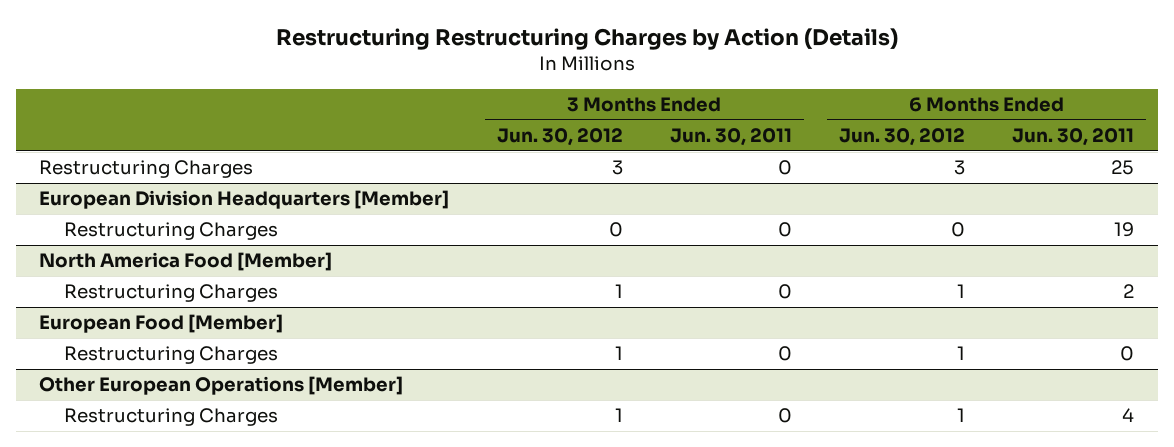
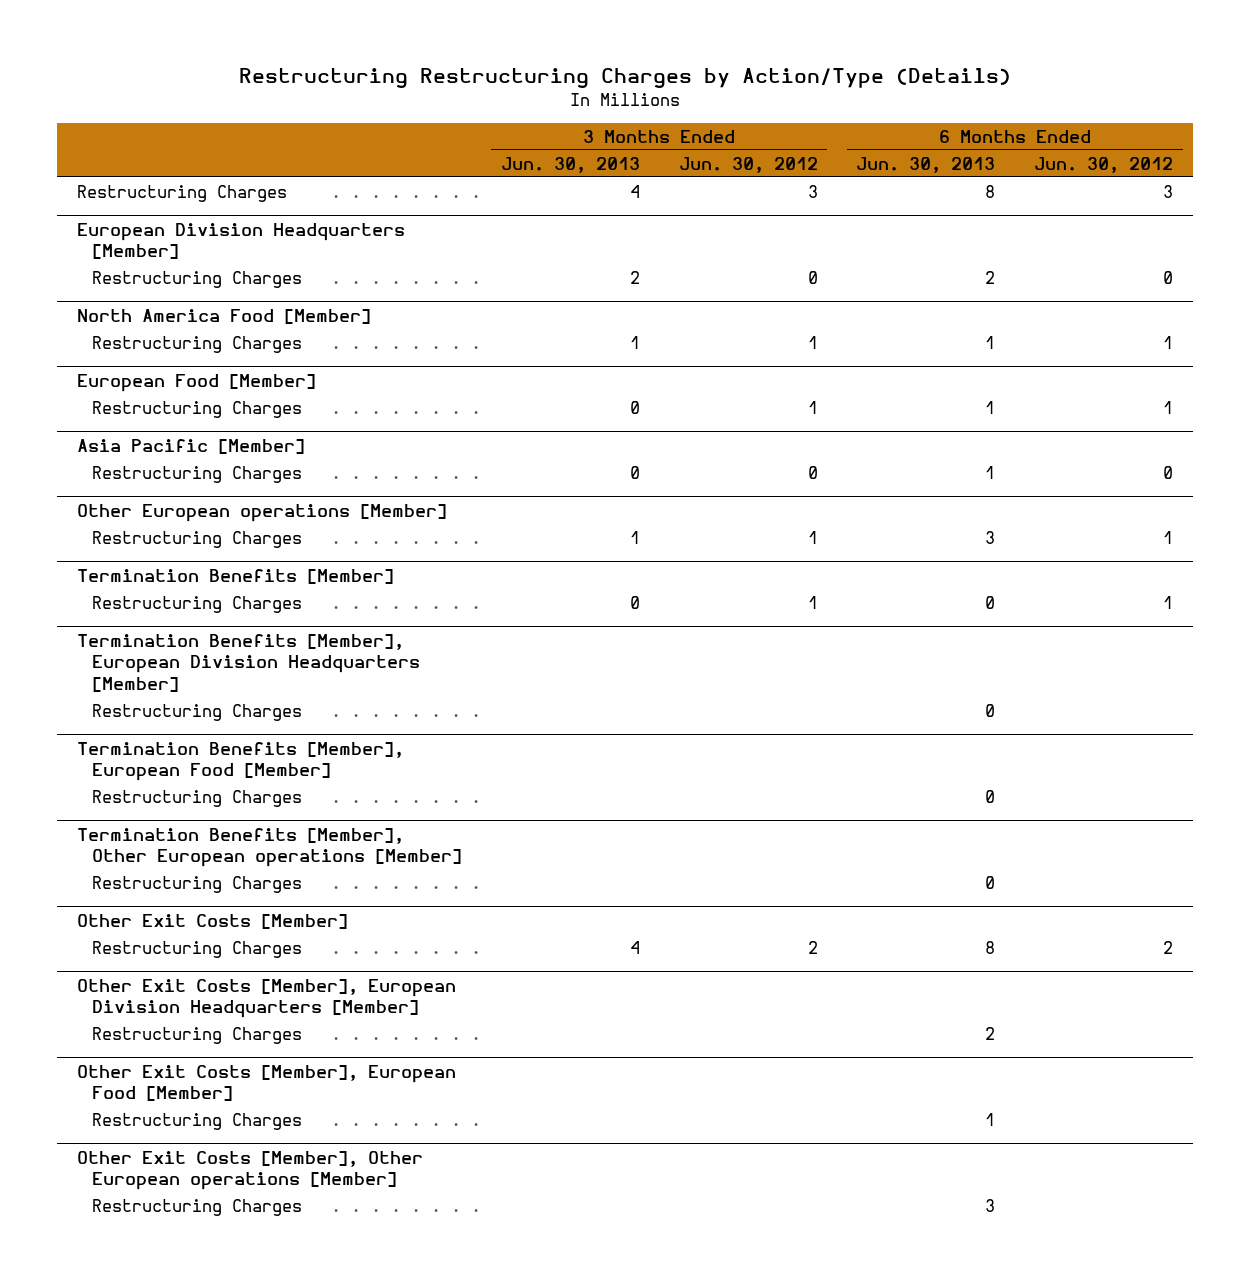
[275,27,898,50] Restructuring Restructuring Charges by Action (Details) -> [239,68,1012,89] Restructuring Restructuring Charges by Action/Type (Details)
[669,127,792,146] Jun. 30, 2011 -> none
[1012,127,1135,146] Jun. 30, 2011 -> none
none -> [500,156,640,173] Jun. 30, 2013
none -> [856,156,996,173] Jun. 30, 2013
none -> [76,438,305,454] Asia Pacific [Member]
none -> [91,465,302,483] Restructuring Charges
[39,376,404,396] Other European Operations [Member] -> [76,503,447,522] Other European operations [Member]
none -> [76,568,394,584] Termination Benefits [Member]
none -> [91,595,302,613] Restructuring Charges
none -> [76,633,420,692] Termination Benefits [Member], European Division Headquarters [Member]
none -> [91,703,302,721] Restructuring Charges
none -> [76,741,404,782] Termination Benefits [Member], European Food [Member]
none -> [91,789,302,807] Restructuring Charges
none -> [76,827,462,868] Termination Benefits [Member], Other European operations [Member]
none -> [91,875,302,893] Restructuring Charges
none -> [76,913,348,929] Other Exit Costs [Member]
none -> [91,940,302,958] Restructuring Charges
none -> [76,978,456,1019] Other Exit Costs [Member], European Division Headquarters [Member]
none -> [91,1026,302,1044] Restructuring Charges
none -> [76,1064,456,1102] Other Exit Costs [Member], European Food [Member]
none -> [91,1112,302,1130] Restructuring Charges
none -> [76,1150,423,1191] Other Exit Costs [Member], Other European operations [Member]
none -> [91,1198,302,1216] Restructuring Charges

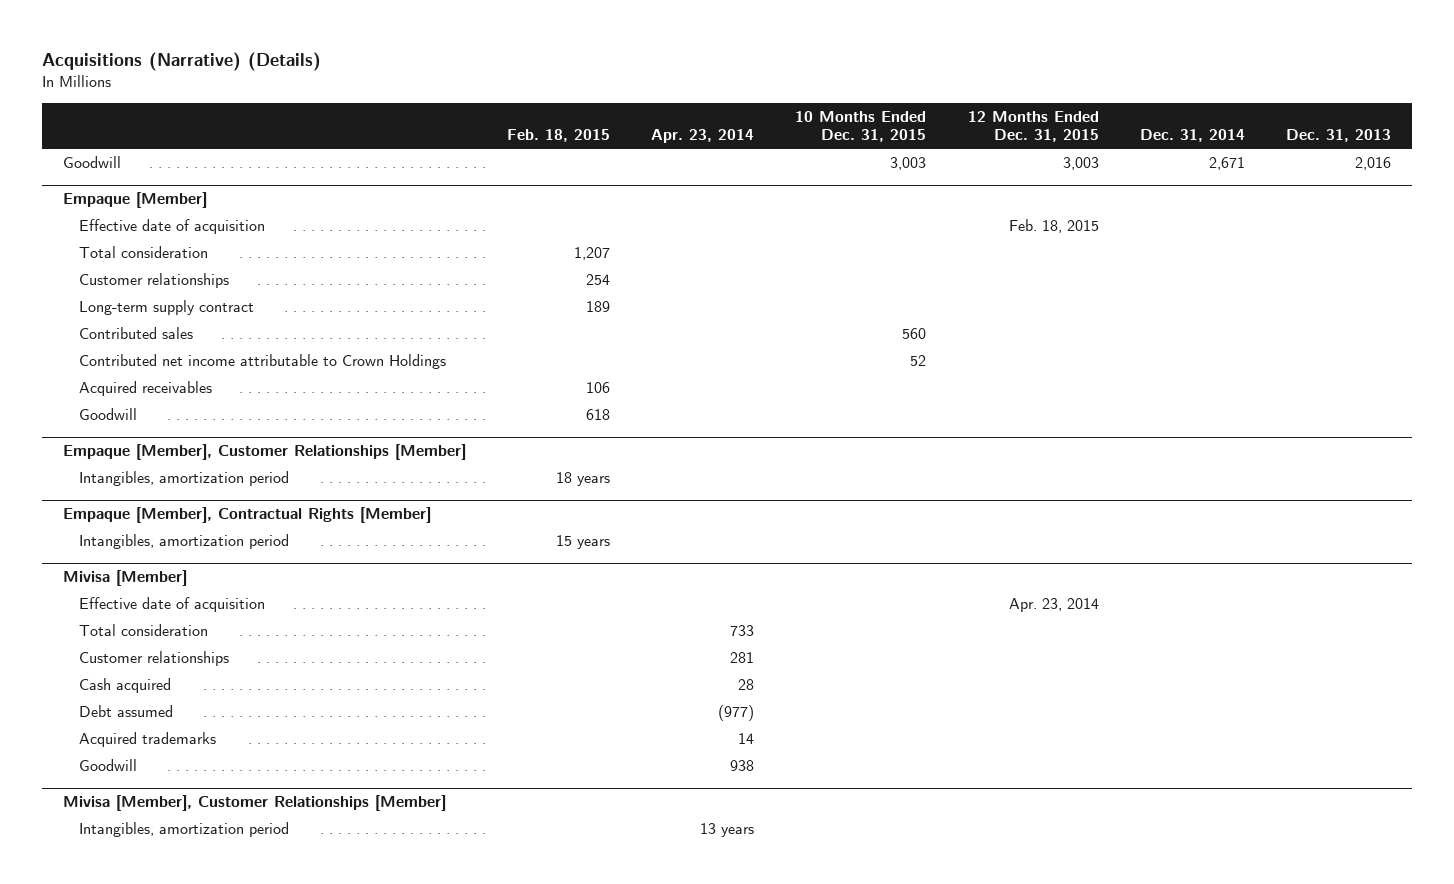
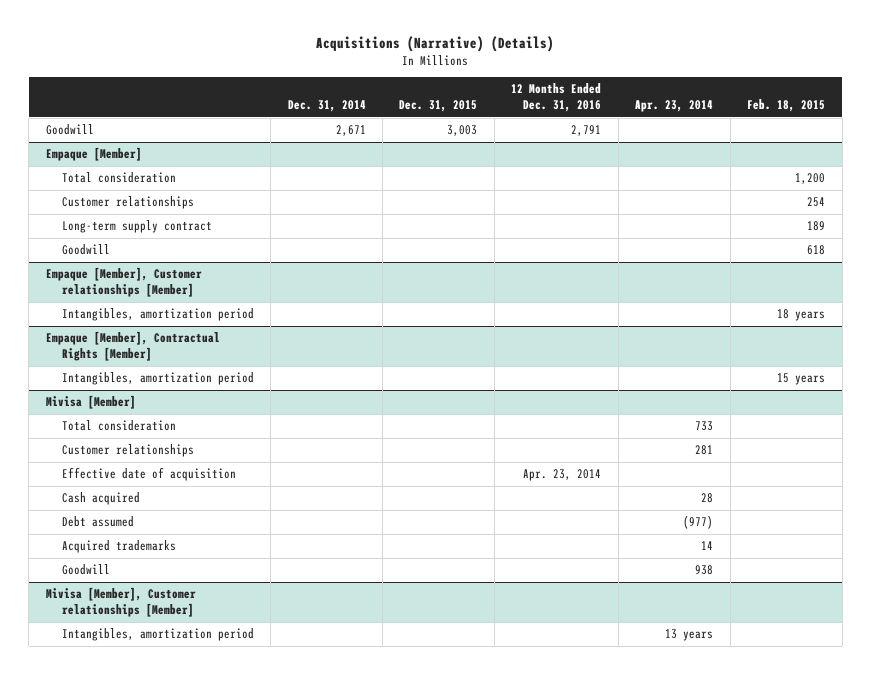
[795,110,927,143] 10 Months Ended Dec. 31, 2015 -> none
[967,110,1099,143] 12 Months Ended Dec. 31, 2015 -> none
[1285,129,1391,143] Dec. 31, 2013 -> none
none -> [399,100,478,113] Dec. 31, 2015
none -> [511,83,602,113] 12 Months Ended Dec. 31, 2016
[78,218,265,234] Effective date of acquisition -> none
[573,246,610,260] 1,207 -> [795,173,826,185] 1,200
[78,326,193,339] Contributed sales -> none
[78,353,446,369] Contributed net income attributable to Crown Holdings -> none
[78,380,212,396] Acquired receivables -> none
[62,444,466,461] Empaque [Member], Customer Relationships [Member] -> [45,267,202,298] Empaque [Member], Customer relationships [Member]
[78,596,265,612] Effective date of acquisition -> [61,467,236,482] Effective date of acquisition
[62,795,446,812] Mivisa [Member], Customer Relationships [Member] -> [45,587,196,618] Mivisa [Member], Customer relationships [Member]

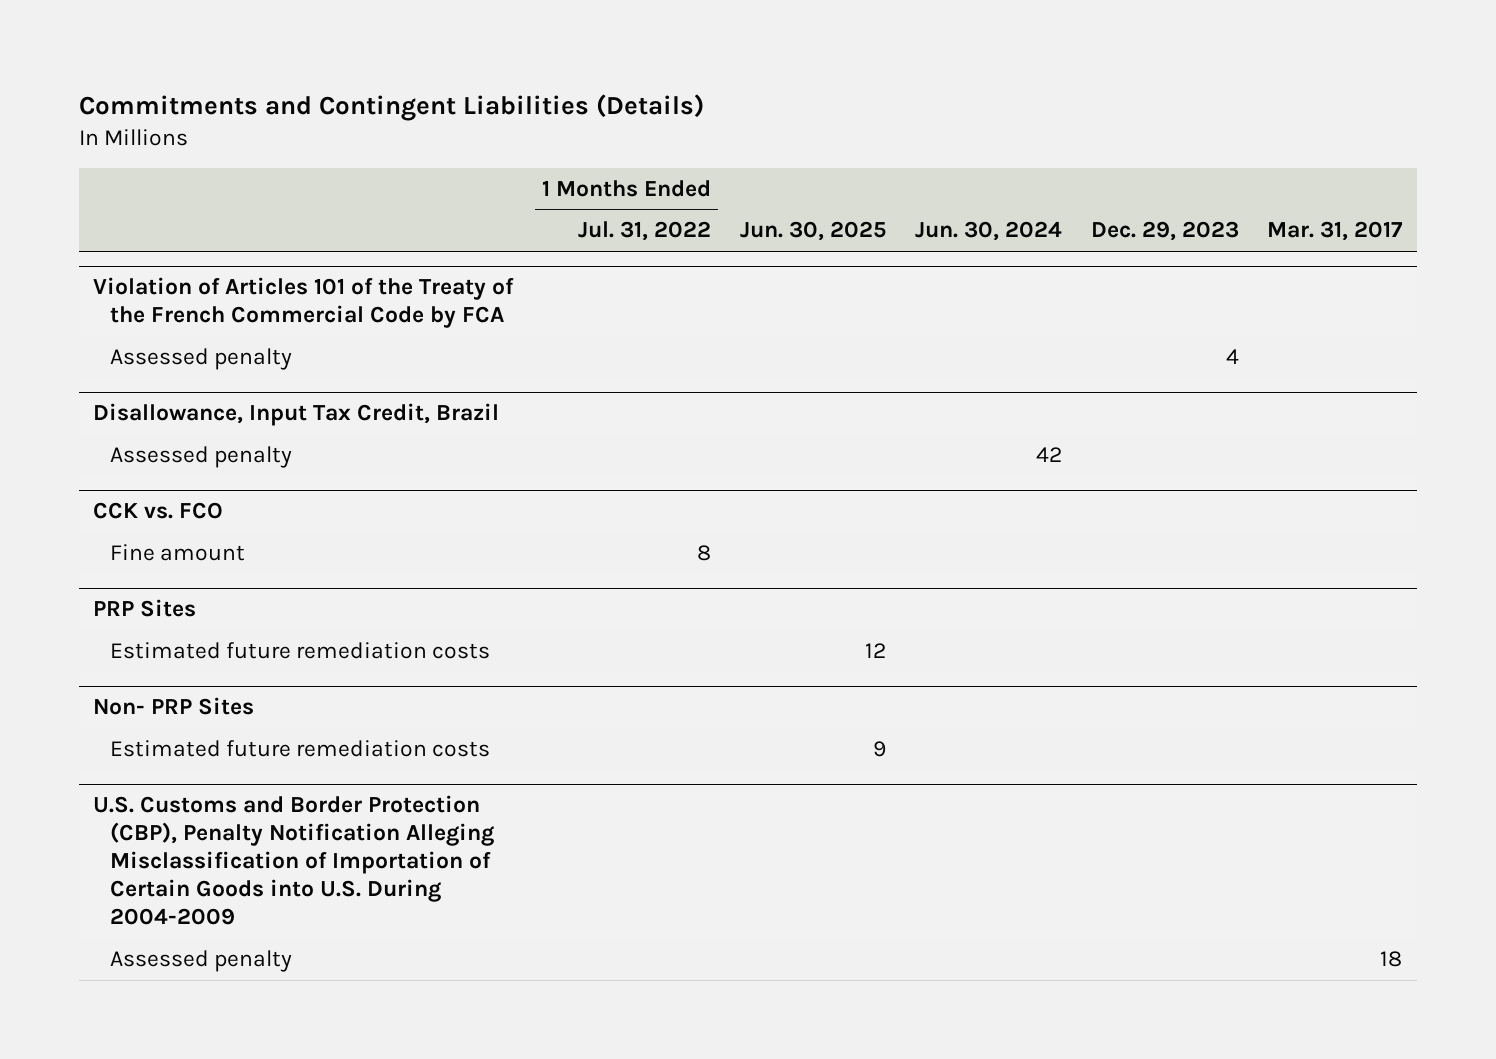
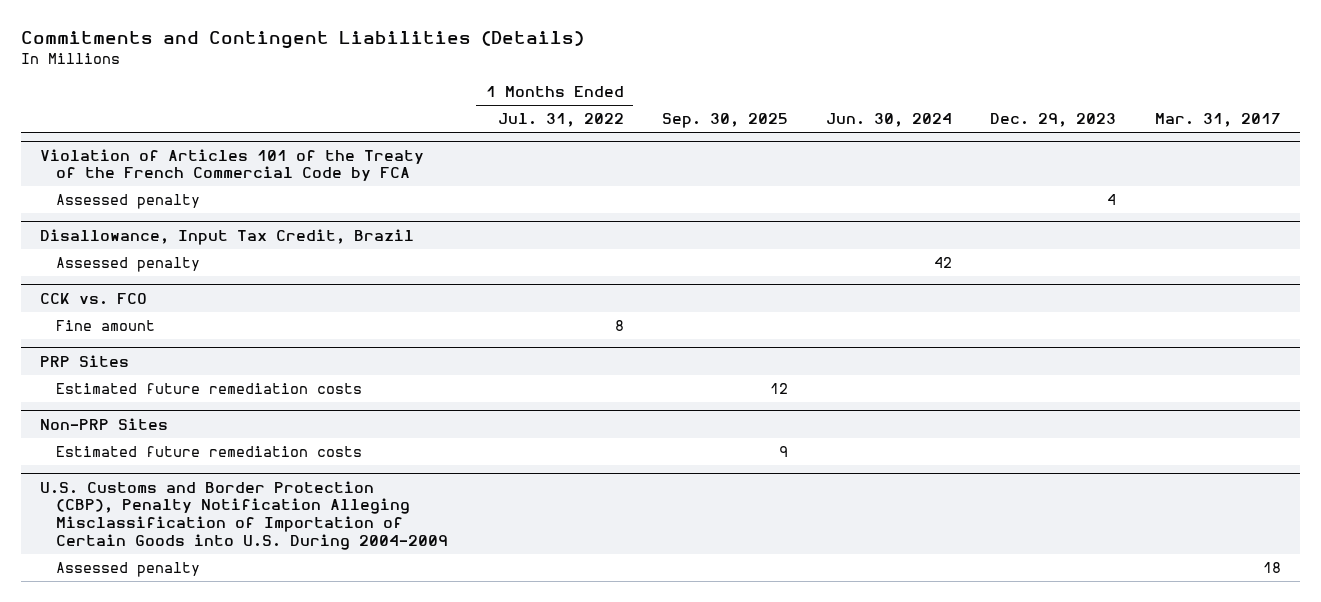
[739,221,886,242] Jun. 30, 2025 -> none
none -> [662,113,789,129] Sep. 30, 2025
[93,696,255,715] Non- PRP Sites -> [40,417,169,430] Non-PRP Sites

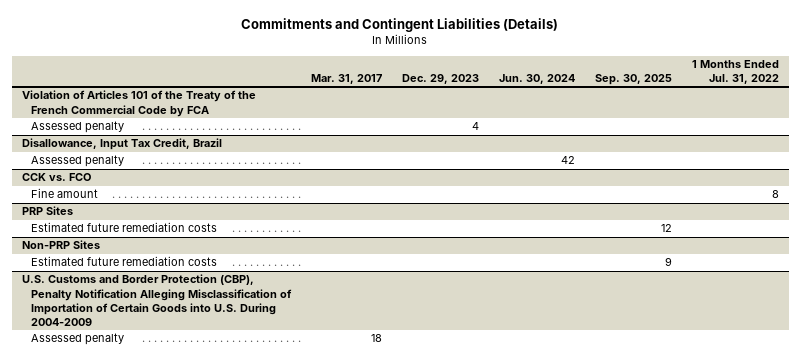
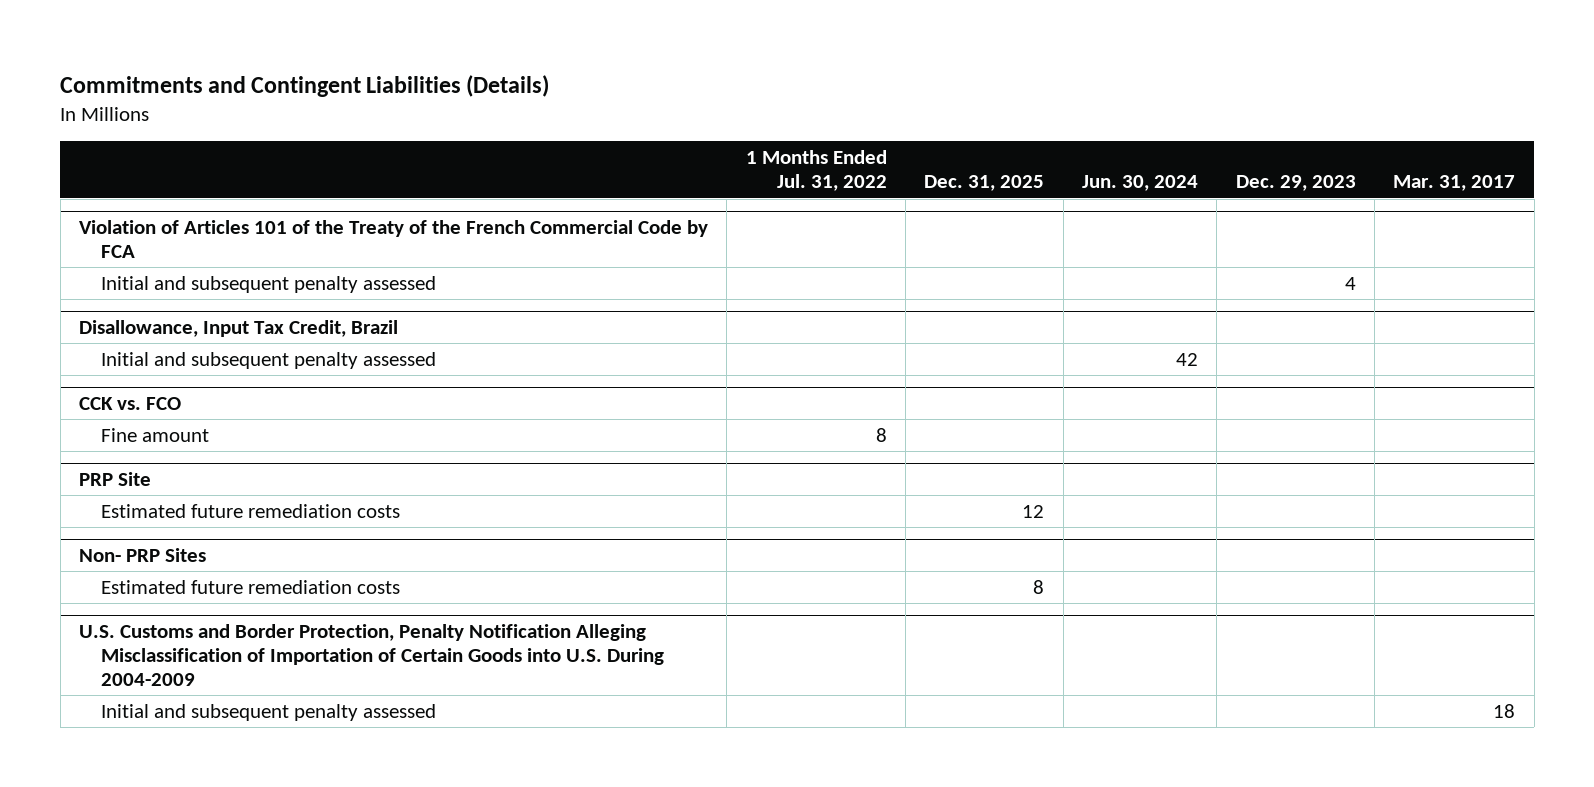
[594,74,672,86] Sep. 30, 2025 -> none
none -> [924,175,1045,192] Dec. 31, 2025
[31,121,125,134] Assessed penalty -> [101,275,437,293] Initial and subsequent penalty assessed
[31,155,125,168] Assessed penalty -> [101,351,437,369] Initial and subsequent penalty assessed
[21,206,73,216] PRP Sites -> [79,471,152,486] PRP Site
[21,240,100,250] Non-PRP Sites -> [79,547,207,562] Non- PRP Sites
[21,274,293,326] U.S. Customs and Border Protection (CBP), Penalty Notification Alleging Misclassification of Importation of Certain Goods into U.S. During 2004-2009 -> [79,623,665,687] U.S. Customs and Border Protection, Penalty Notification Alleging Misclassification of Importation of Certain Goods into U.S. During 2004-2009
[31,333,125,346] Assessed penalty -> [101,703,437,721] Initial and subsequent penalty assessed

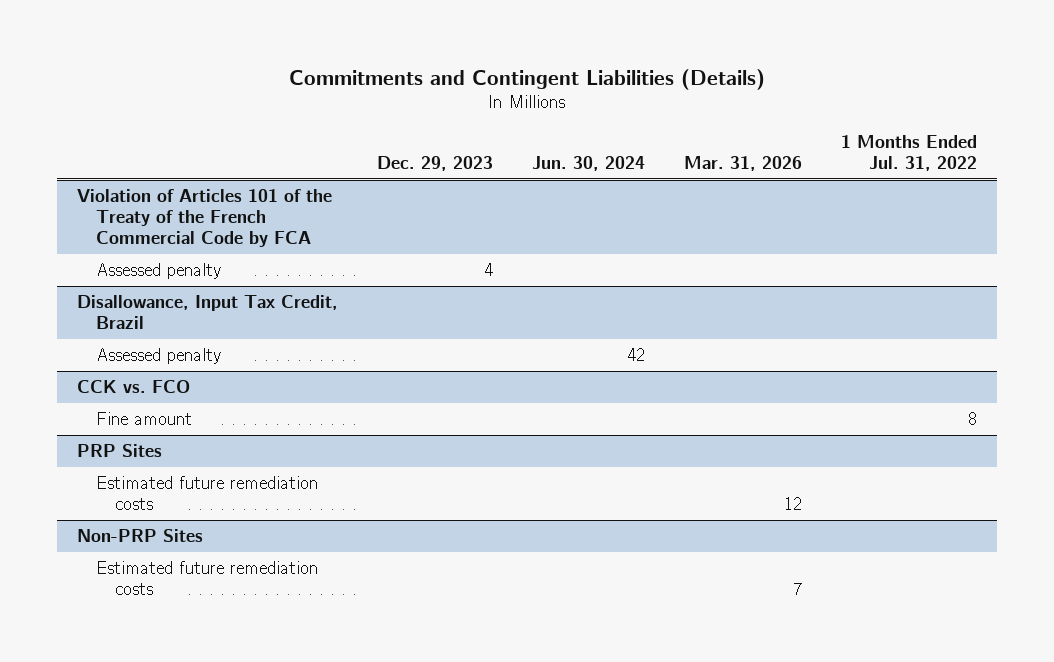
[924,175,1045,192] Dec. 31, 2025 -> none
[1393,175,1516,192] Mar. 31, 2017 -> none
none -> [684,156,803,172] Mar. 31, 2026
[101,275,437,293] Initial and subsequent penalty assessed -> [96,262,222,279] Assessed penalty
[101,351,437,369] Initial and subsequent penalty assessed -> [96,347,222,364] Assessed penalty
[79,471,152,486] PRP Site -> [76,443,162,457] PRP Sites
[79,547,207,562] Non- PRP Sites -> [76,528,203,542] Non-PRP Sites
[79,623,665,687] U.S. Customs and Border Protection, Penalty Notification Alleging Misclassification of Importation of Certain Goods into U.S. During 2004-2009 -> none
[101,703,437,721] Initial and subsequent penalty assessed -> none

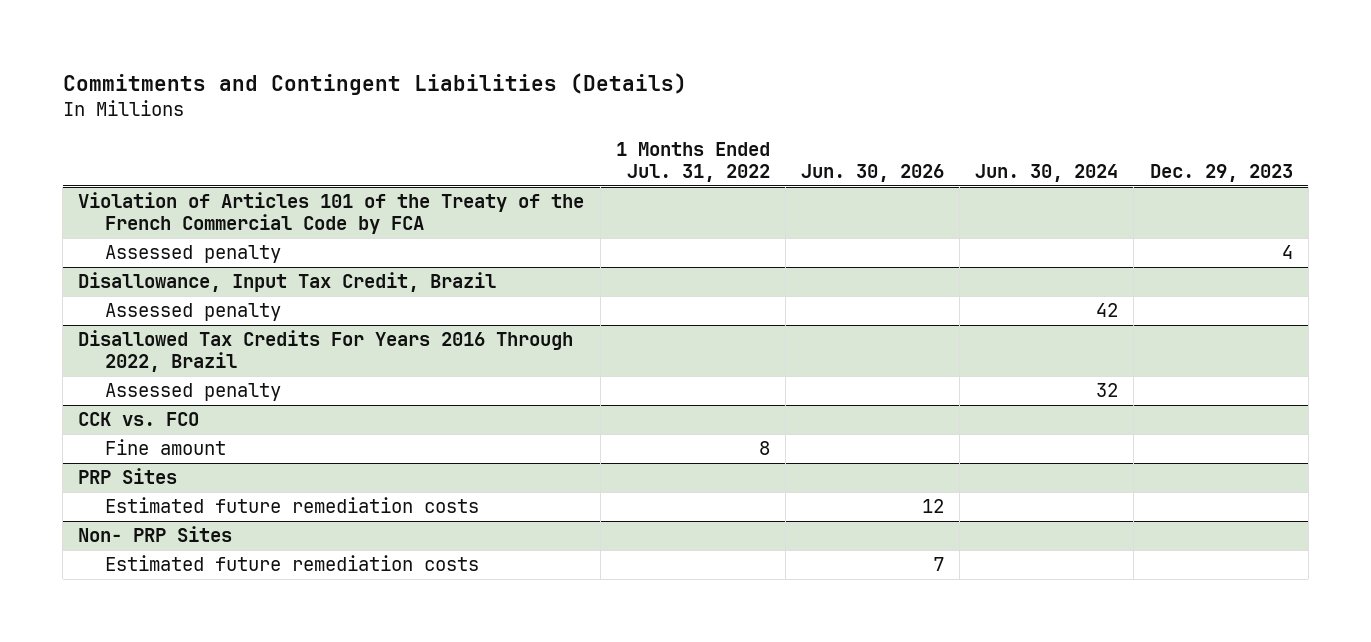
[684,156,803,172] Mar. 31, 2026 -> none
none -> [800,163,944,182] Jun. 30, 2026
none -> [78,330,574,373] Disallowed Tax Credits For Years 2016 Through 2022, Brazil
none -> [105,383,282,402] Assessed penalty
[76,528,203,542] Non-PRP Sites -> [78,526,233,543] Non- PRP Sites

